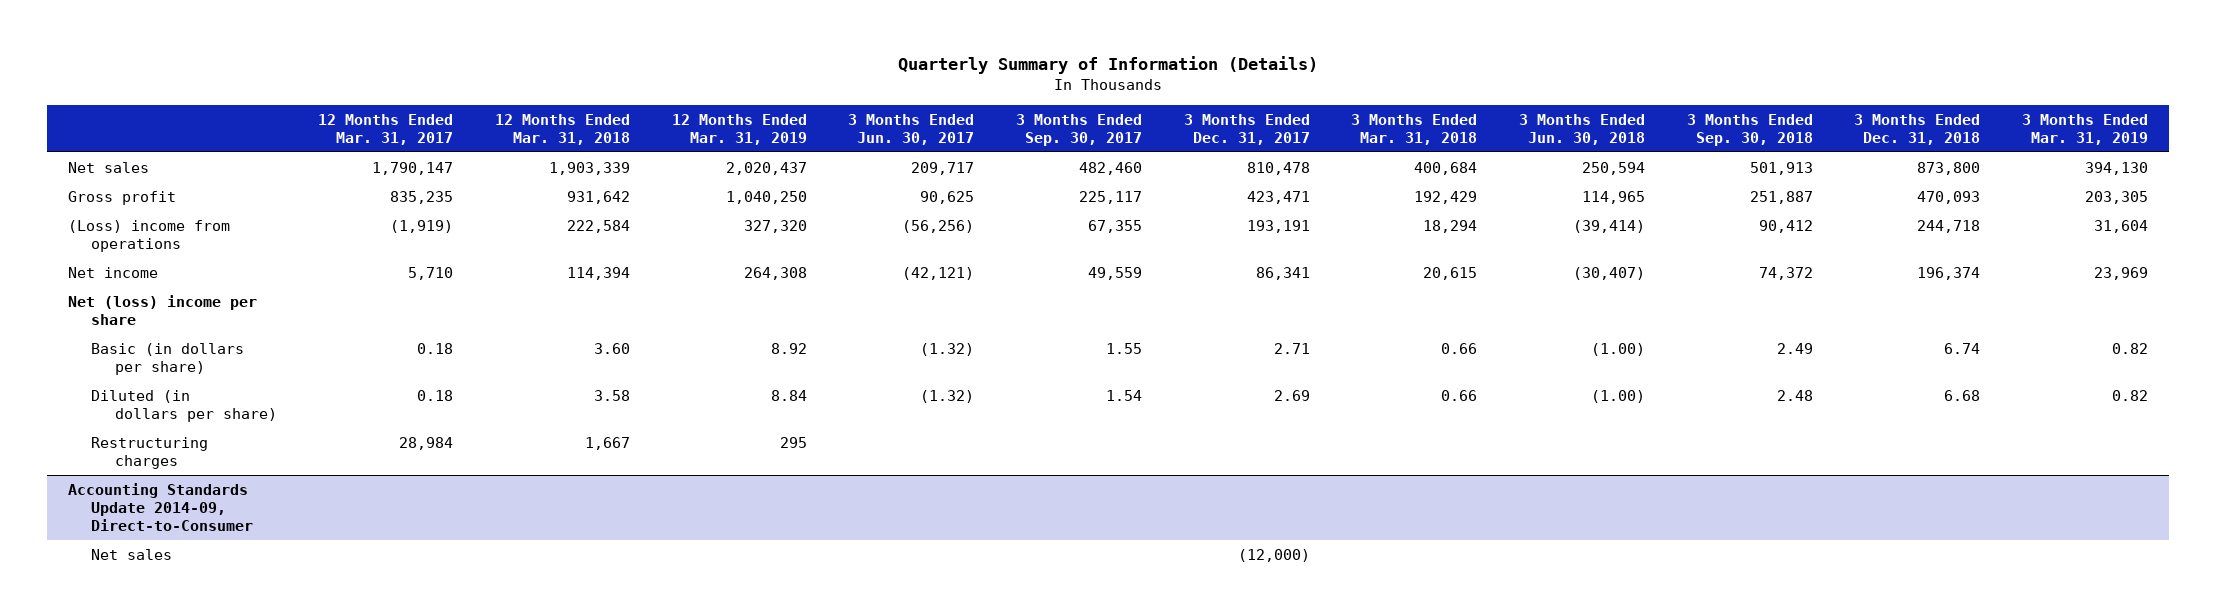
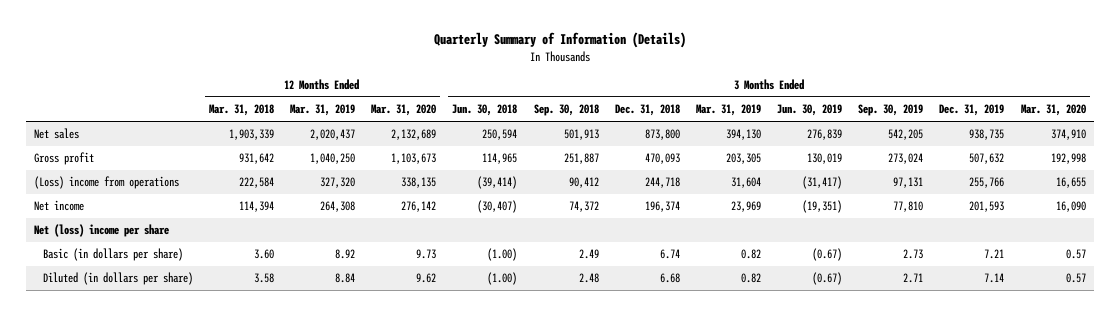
[318,113,454,145] 12 Months Ended Mar. 31, 2017 -> none
[848,113,975,145] 3 Months Ended Jun. 30, 2017 -> none
[1015,113,1142,146] 3 Months Ended Sep. 30, 2017 -> none
[1183,113,1310,145] 3 Months Ended Dec. 31, 2017 -> none
[1351,113,1478,145] 3 Months Ended Mar. 31, 2018 -> none
none -> [371,104,437,117] Mar. 31, 2020
none -> [777,104,843,117] Jun. 30, 2019
none -> [858,104,924,117] Sep. 30, 2019
none -> [939,104,1005,117] Dec. 31, 2019
none -> [1020,104,1086,117] Mar. 31, 2020
[91,436,209,469] Restructuring charges -> none
[67,482,254,531] Accounting Standards Update 2014-09, Direct-to-Consumer -> none
[91,548,173,560] Net sales -> none

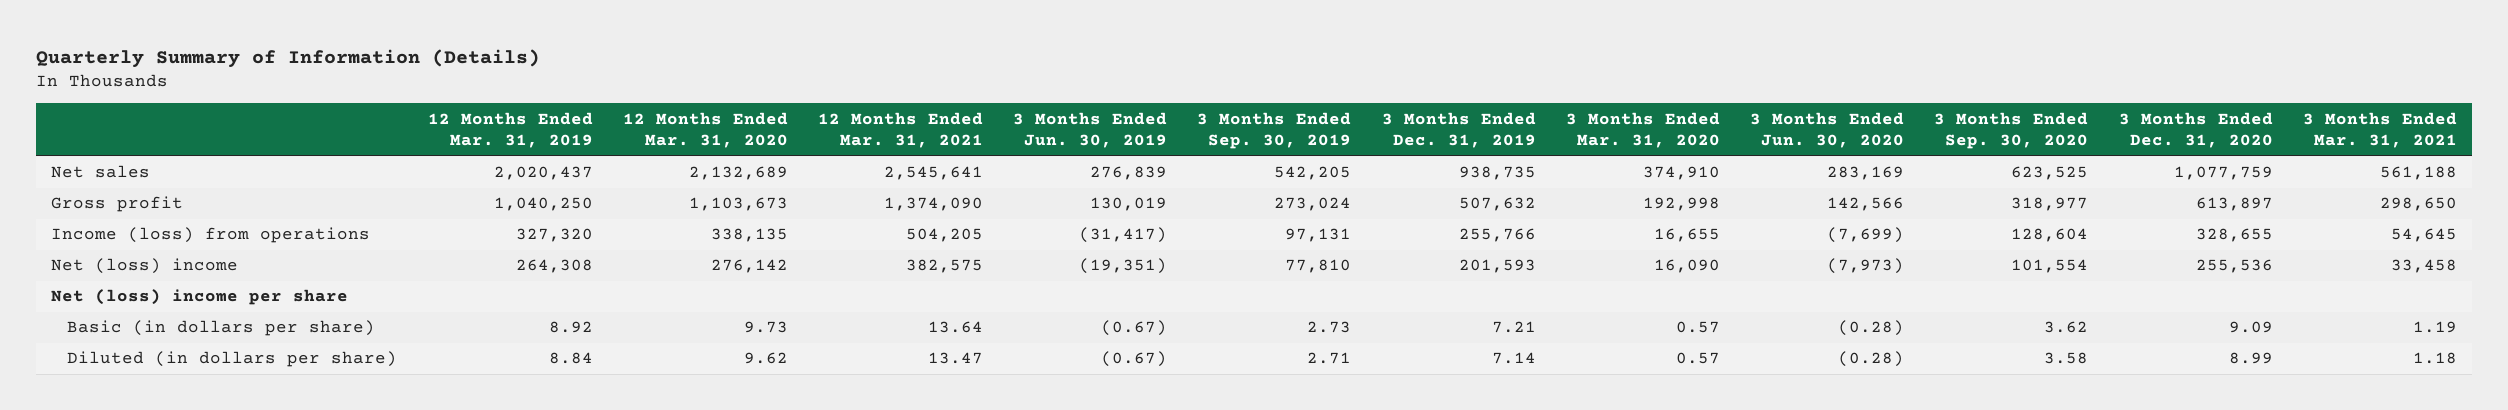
[208,104,274,117] Mar. 31, 2018 -> none
[452,104,518,117] Jun. 30, 2018 -> none
[533,104,599,117] Sep. 30, 2018 -> none
[614,104,680,117] Dec. 31, 2018 -> none
[695,104,761,117] Mar. 31, 2019 -> none
none -> [817,111,983,149] 12 Months Ended Mar. 31, 2021
none -> [1750,111,1905,149] 3 Months Ended Jun. 30, 2020
none -> [1934,111,2089,150] 3 Months Ended Sep. 30, 2020
none -> [2118,111,2273,149] 3 Months Ended Dec. 31, 2020
none -> [2302,111,2457,149] 3 Months Ended Mar. 31, 2021
[33,176,179,190] (Loss) income from operations -> [50,227,370,244] Income (loss) from operations
[33,200,84,212] Net income -> [50,258,238,275] Net (loss) income

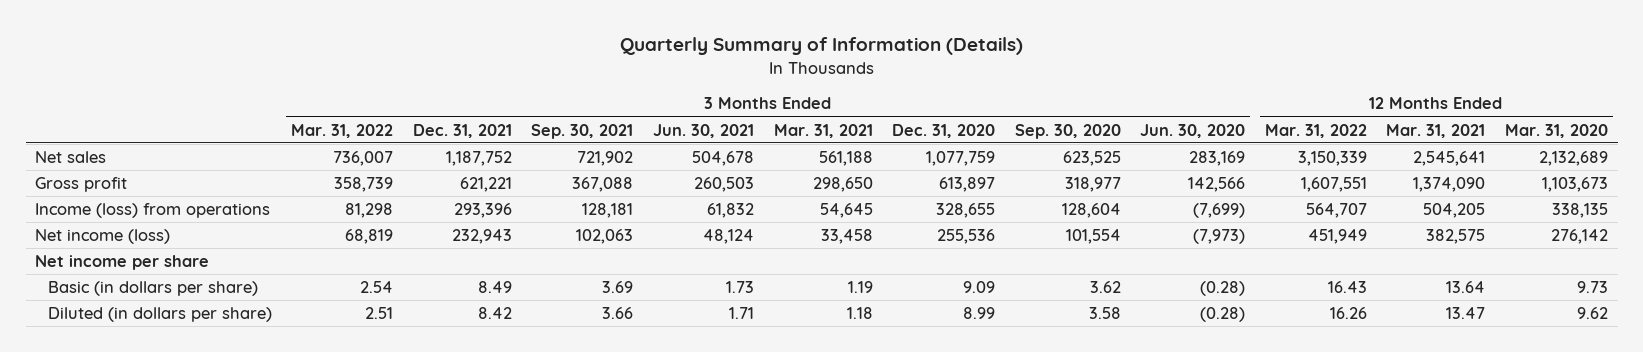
[427,111,593,149] 12 Months Ended Mar. 31, 2019 -> none
[1013,111,1168,149] 3 Months Ended Jun. 30, 2019 -> none
[1197,111,1352,150] 3 Months Ended Sep. 30, 2019 -> none
[1381,111,1536,149] 3 Months Ended Dec. 31, 2019 -> none
[1565,111,1720,149] 3 Months Ended Mar. 31, 2020 -> none
none -> [291,123,394,138] Mar. 31, 2022
none -> [412,123,512,138] Dec. 31, 2021
none -> [531,123,634,139] Sep. 30, 2021
none -> [652,123,754,138] Jun. 30, 2021
none -> [1264,123,1367,138] Mar. 31, 2022
[50,258,238,275] Net (loss) income -> [35,229,171,245] Net income (loss)
[50,289,348,306] Net (loss) income per share -> [35,255,210,271] Net income per share

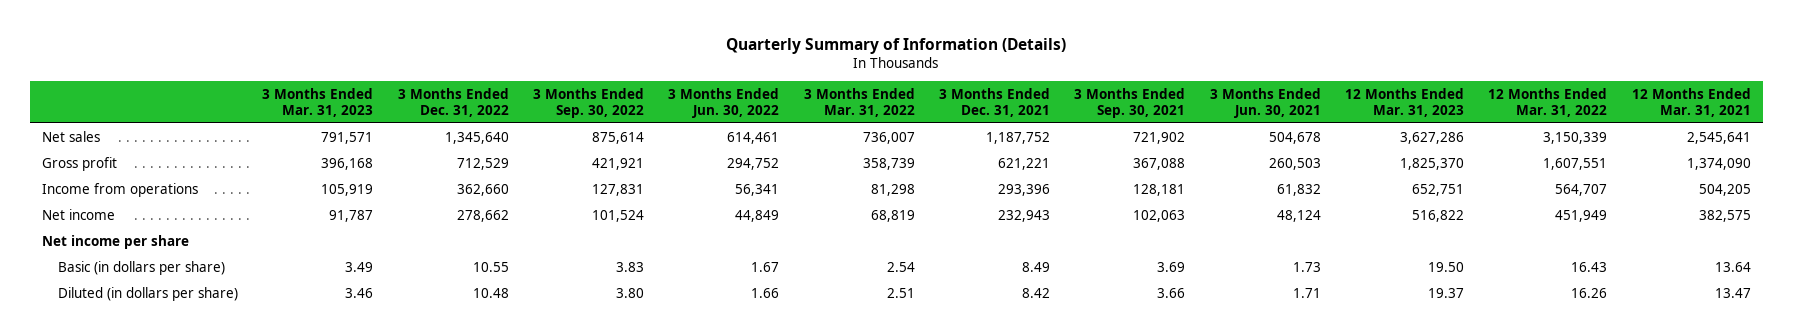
[773,123,873,138] Mar. 31, 2021 -> none
[892,123,996,138] Dec. 31, 2020 -> none
[1014,123,1121,139] Sep. 30, 2020 -> none
[1140,123,1246,138] Jun. 30, 2020 -> none
[1504,123,1608,138] Mar. 31, 2020 -> none
none -> [262,88,374,117] 3 Months Ended Mar. 31, 2023
none -> [397,88,509,117] 3 Months Ended Dec. 31, 2022
none -> [532,88,644,118] 3 Months Ended Sep. 30, 2022
none -> [668,88,780,118] 3 Months Ended Jun. 30, 2022
none -> [1345,88,1465,117] 12 Months Ended Mar. 31, 2023
[35,203,271,219] Income (loss) from operations -> [41,182,198,197] Income from operations
[35,229,171,245] Net income (loss) -> [41,208,115,220] Net income

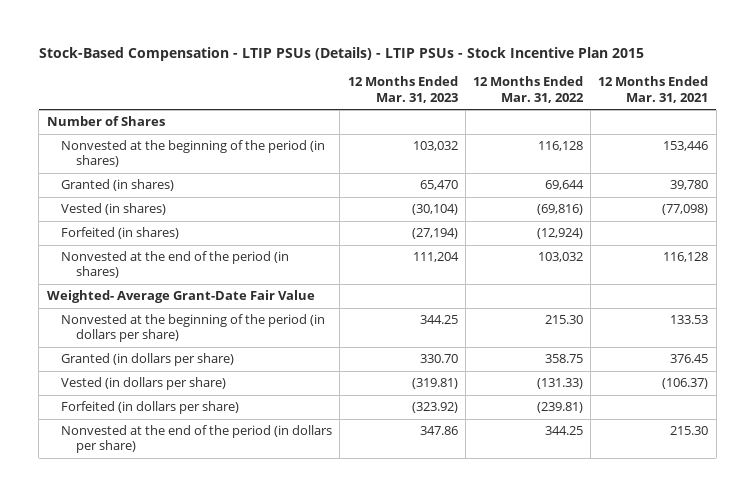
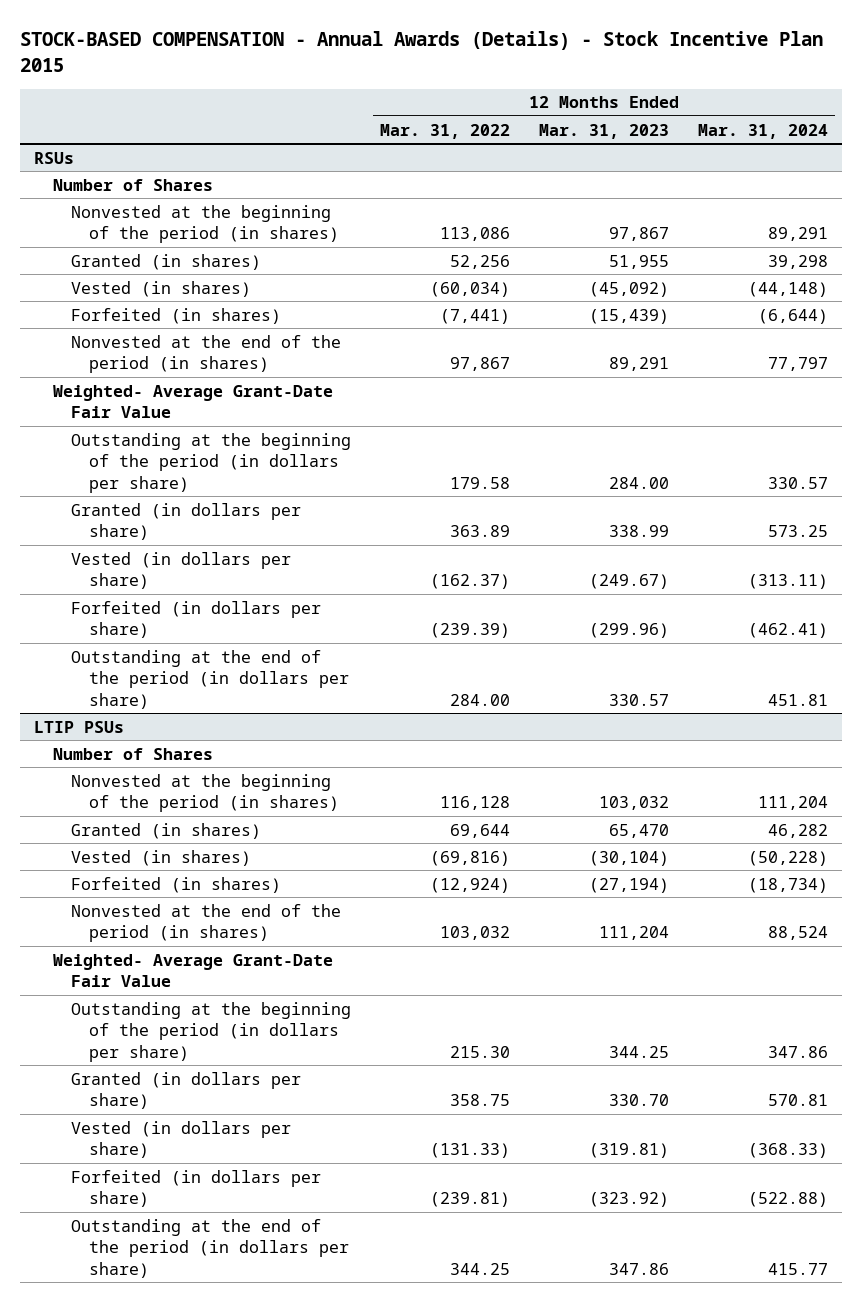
[38,46,644,61] Stock-Based Compensation - LTIP PSUs (Details) - LTIP PSUs - Stock Incentive Plan 2015 -> [20,30,824,72] STOCK-BASED COMPENSATION - Annual Awards (Details) - Stock Incentive Plan 2015
[598,76,709,103] 12 Months Ended Mar. 31, 2021 -> none
none -> [697,123,828,139] Mar. 31, 2024
none -> [34,151,75,164] RSUs
none -> [71,204,340,244] Nonvested at the beginning of the period (in shares)
none -> [71,253,262,270] Granted (in shares)
none -> [71,280,252,297] Vested (in shares)
none -> [71,307,282,324] Forfeited (in shares)
none -> [71,334,342,374] Nonvested at the end of the period (in shares)
none -> [52,384,333,419] Weighted- Average Grant-Date Fair Value
none -> [71,432,352,493] Outstanding at the beginning of the period (in dollars per share)
none -> [71,502,302,541] Granted (in dollars per share)
none -> [71,551,292,590] Vested (in dollars per share)
none -> [71,600,322,639] Forfeited (in dollars per share)
none -> [71,649,350,709] Outstanding at the end of the period (in dollars per share)
none -> [34,720,125,733] LTIP PSUs
none -> [52,747,213,760] Number of Shares
[61,314,326,343] Nonvested at the beginning of the period (in dollars per share) -> [71,1001,352,1062] Outstanding at the beginning of the period (in dollars per share)
[61,425,333,454] Nonvested at the end of the period (in dollars per share) -> [71,1218,350,1278] Outstanding at the end of the period (in dollars per share)

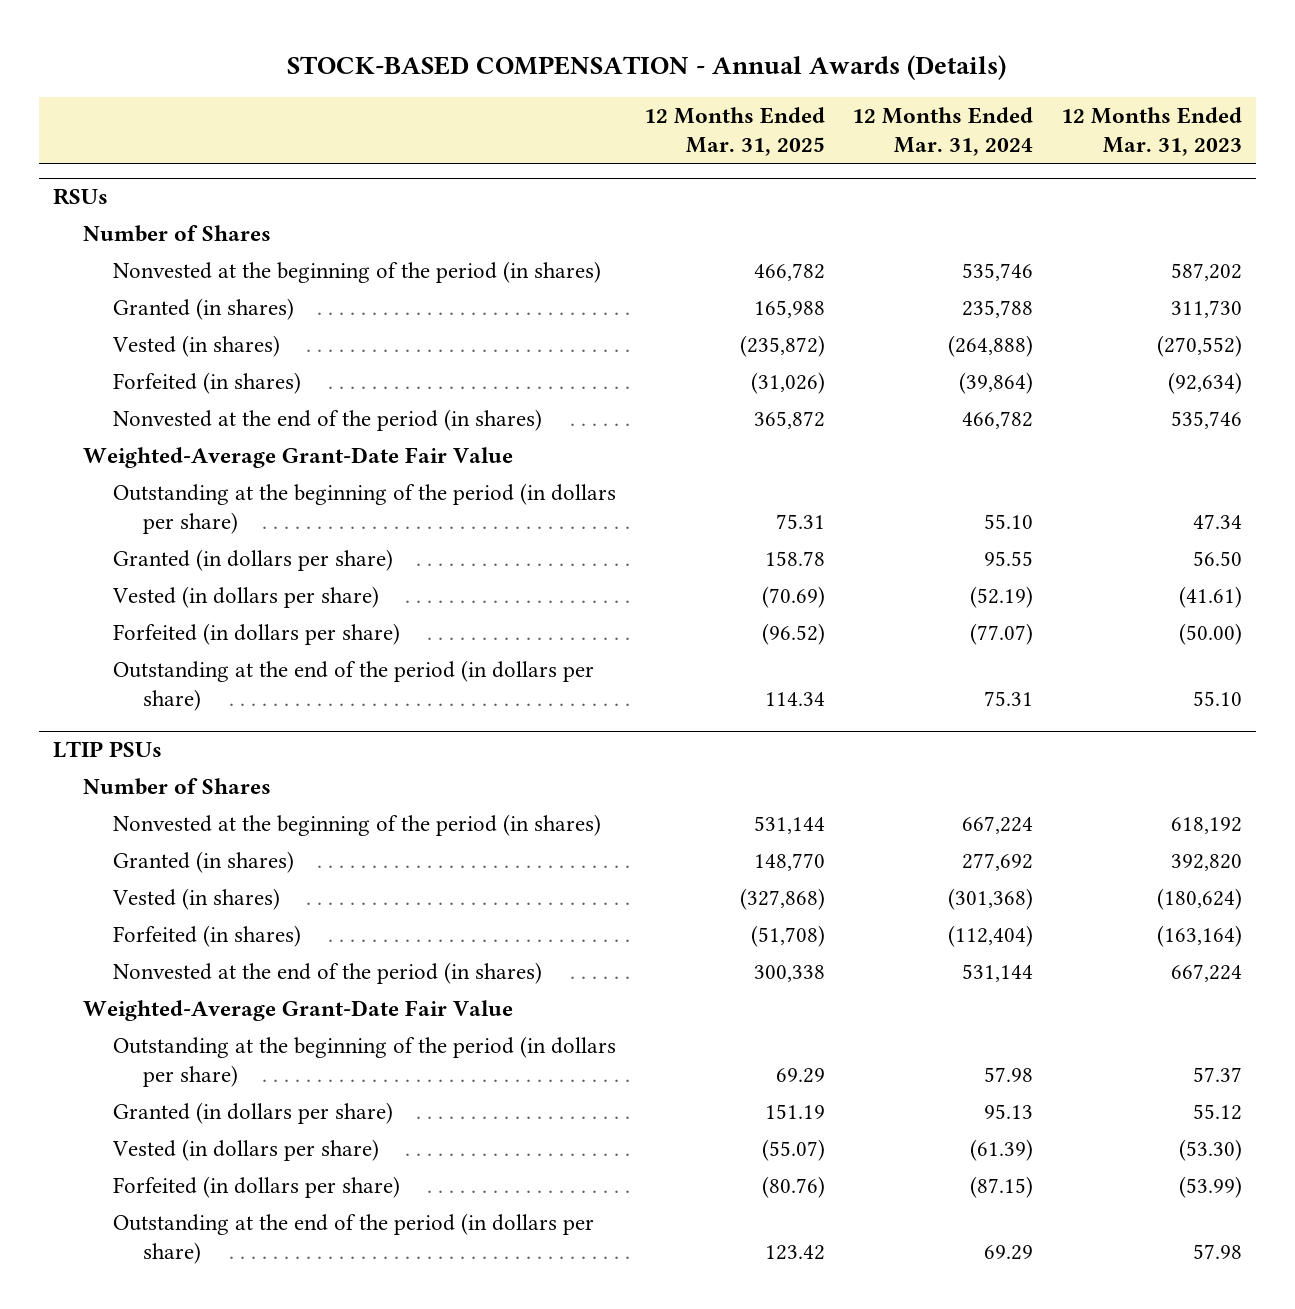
[20,30,824,72] STOCK-BASED COMPENSATION - Annual Awards (Details) - Stock Incentive Plan 2015 -> [287,55,1007,81] STOCK-BASED COMPENSATION - Annual Awards (Details)
[379,123,510,139] Mar. 31, 2022 -> none
none -> [643,107,825,157] 12 Months Ended Mar. 31, 2025
[608,227,669,242] 97,867 -> [1171,262,1243,281] 587,202
[767,227,828,242] 89,291 -> [962,262,1034,281] 535,746
[608,254,669,269] 51,955 -> [1171,299,1243,318] 311,730
[767,254,828,269] 39,298 -> [962,299,1034,318] 235,788
[588,281,669,297] (45,092) -> [1157,334,1243,357] (270,552)
[747,281,828,297] (44,148) -> [948,334,1034,357] (264,888)
[588,308,669,324] (15,439) -> [1168,371,1243,394] (92,634)
[757,308,828,324] (6,644) -> [959,371,1034,394] (39,864)
[608,357,669,372] 89,291 -> [1171,410,1243,429] 535,746
[767,357,828,372] 77,797 -> [962,410,1034,429] 466,782
[52,384,333,419] Weighted- Average Grant-Date Fair Value -> [82,446,513,468] Weighted-Average Grant-Date Fair Value
[608,476,669,489] 284.00 -> [1193,513,1243,529] 47.34
[767,476,828,489] 330.57 -> [984,513,1034,529] 55.10
[608,525,669,538] 338.99 -> [1193,550,1243,566] 56.50
[767,525,828,538] 573.25 -> [984,550,1034,566] 95.55
[588,574,669,590] (249.67) -> [1179,585,1243,608] (41.61)
[747,574,828,590] (313.11) -> [970,585,1034,608] (52.19)
[588,623,669,639] (299.96) -> [1179,622,1243,645] (50.00)
[747,623,828,639] (462.41) -> [970,622,1034,645] (77.07)
[608,693,669,706] 330.57 -> [1193,690,1243,706] 55.10
[767,693,828,706] 451.81 -> [984,690,1034,706] 75.31
[598,796,669,811] 103,032 -> [1171,816,1243,834] 618,192
[757,796,828,811] 111,204 -> [962,815,1034,834] 667,224
[608,823,669,838] 65,470 -> [1171,853,1243,871] 392,820
[767,823,828,838] 46,282 -> [962,852,1034,871] 277,692
[588,850,669,866] (30,104) -> [1157,887,1243,910] (180,624)
[747,850,828,866] (50,228) -> [948,887,1034,910] (301,368)
[588,877,669,893] (27,194) -> [1157,924,1243,947] (163,164)
[747,877,828,893] (18,734) -> [948,924,1034,947] (112,404)
[598,926,669,941] 111,204 -> [1171,963,1243,982] 667,224
[767,926,828,941] 88,524 -> [962,963,1034,982] 531,144
[52,953,333,988] Weighted- Average Grant-Date Fair Value -> [82,999,513,1021] Weighted-Average Grant-Date Fair Value
[608,1045,669,1058] 344.25 -> [1193,1066,1243,1082] 57.37
[767,1045,828,1058] 347.86 -> [984,1066,1034,1082] 57.98
[608,1094,669,1107] 330.70 -> [1193,1103,1243,1120] 55.12
[767,1094,828,1107] 570.81 -> [984,1103,1034,1119] 95.13
[588,1143,669,1159] (319.81) -> [1179,1138,1243,1161] (53.30)
[747,1143,828,1159] (368.33) -> [970,1138,1034,1161] (61.39)
[588,1192,669,1208] (323.92) -> [1179,1175,1243,1198] (53.99)
[747,1192,828,1208] (522.88) -> [970,1175,1034,1198] (87.15)
[608,1262,669,1275] 347.86 -> [1193,1243,1243,1259] 57.98
[767,1262,828,1275] 415.77 -> [984,1244,1034,1260] 69.29

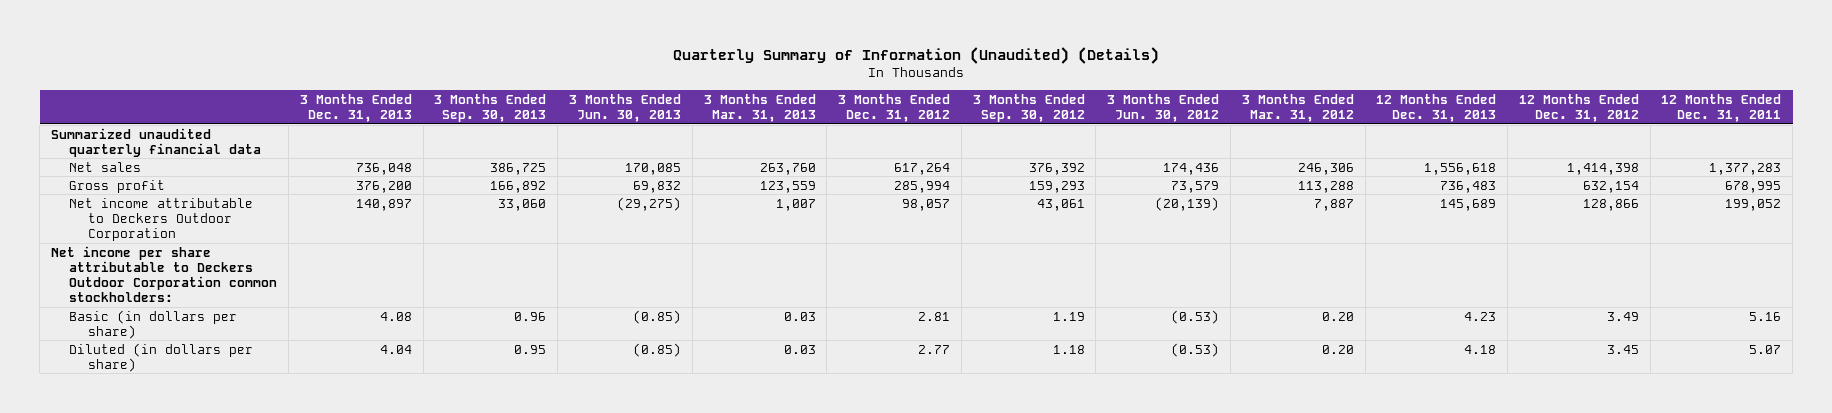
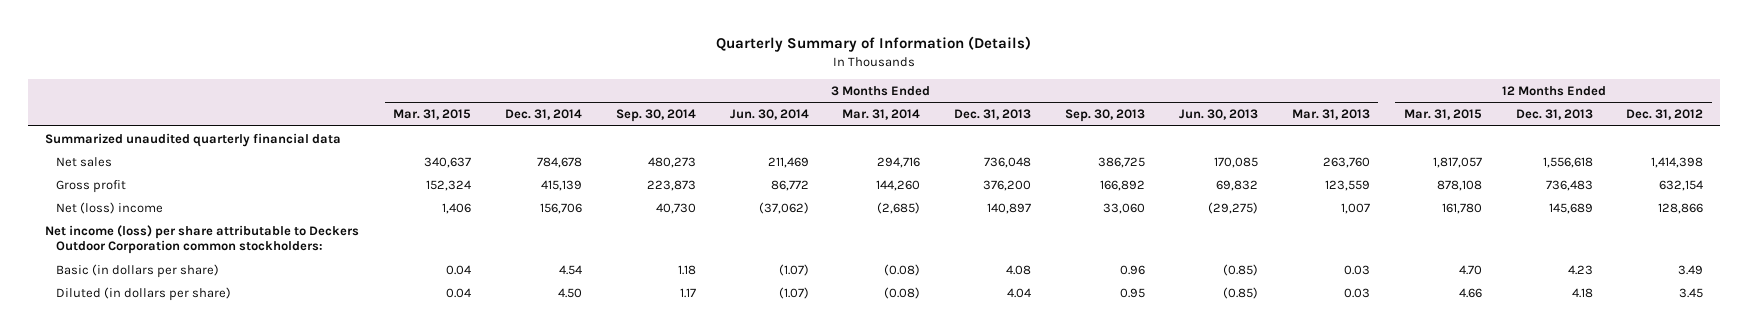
[673,46,1160,64] Quarterly Summary of Information (Unaudited) (Details) -> [716,36,1032,53] Quarterly Summary of Information (Details)
[838,94,951,123] 3 Months Ended Dec. 31, 2012 -> none
[972,94,1085,123] 3 Months Ended Sep. 30, 2012 -> none
[1107,94,1220,123] 3 Months Ended Jun. 30, 2012 -> none
[1241,94,1354,123] 3 Months Ended Mar. 31, 2012 -> none
[1661,94,1782,123] 12 Months Ended Dec. 31, 2011 -> none
none -> [393,109,472,121] Mar. 31, 2015
none -> [504,109,582,121] Dec. 31, 2014
none -> [615,109,696,123] Sep. 30, 2014
none -> [729,109,809,121] Jun. 30, 2014
none -> [842,109,921,121] Mar. 31, 2014
none -> [1403,109,1482,121] Mar. 31, 2015
[69,197,254,241] Net income attributable to Deckers Outdoor Corporation -> [56,201,164,214] Net (loss) income
[50,245,278,302] Net income per share attributable to Deckers Outdoor Corporation common stockholders: -> [45,224,360,255] Net income (loss) per share attributable to Deckers Outdoor Corporation common stockholders:

